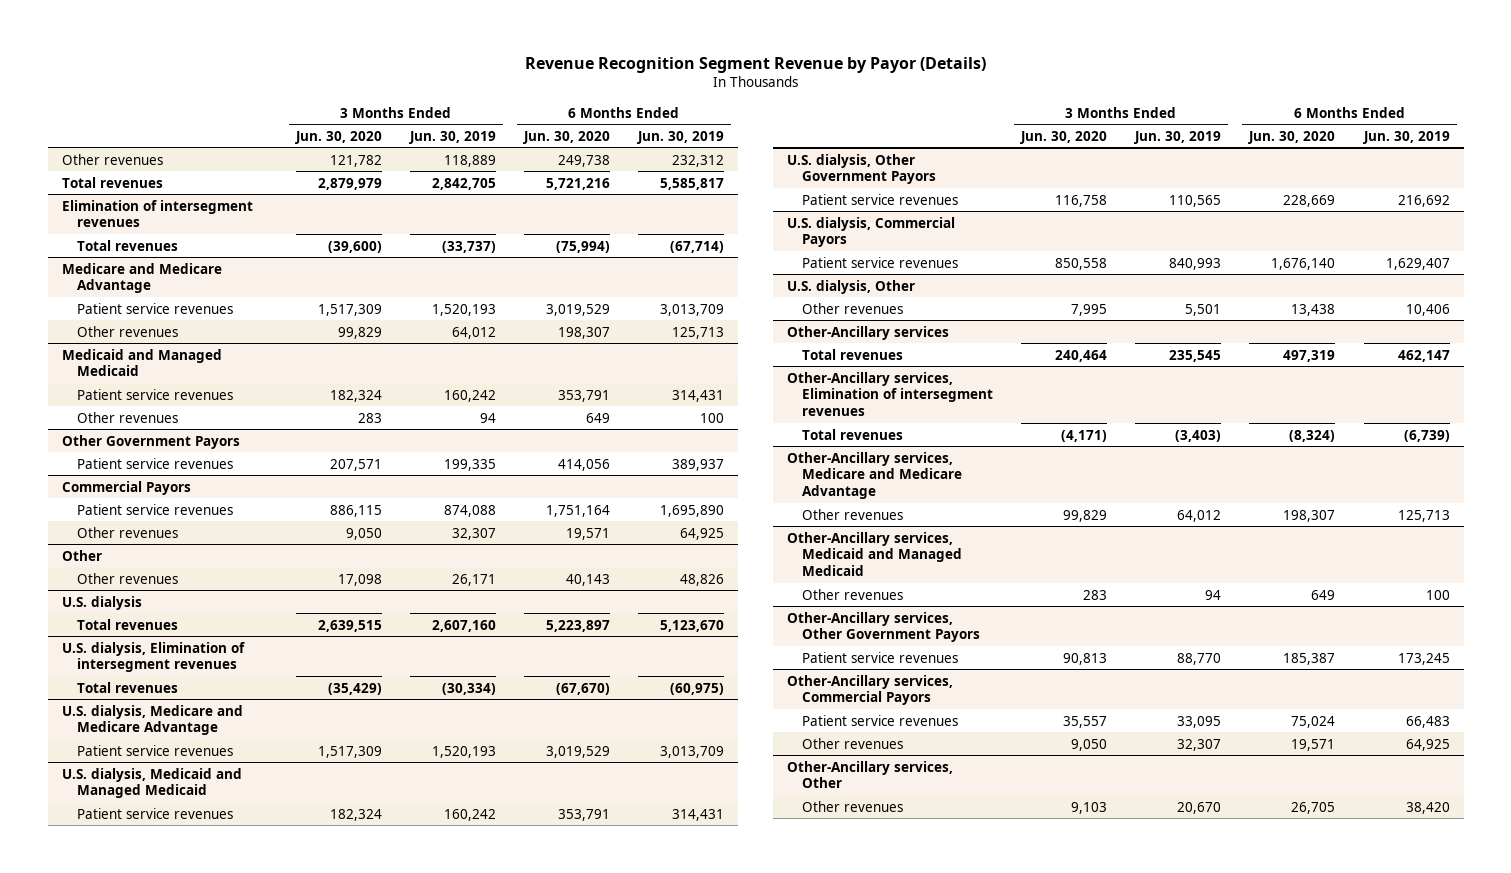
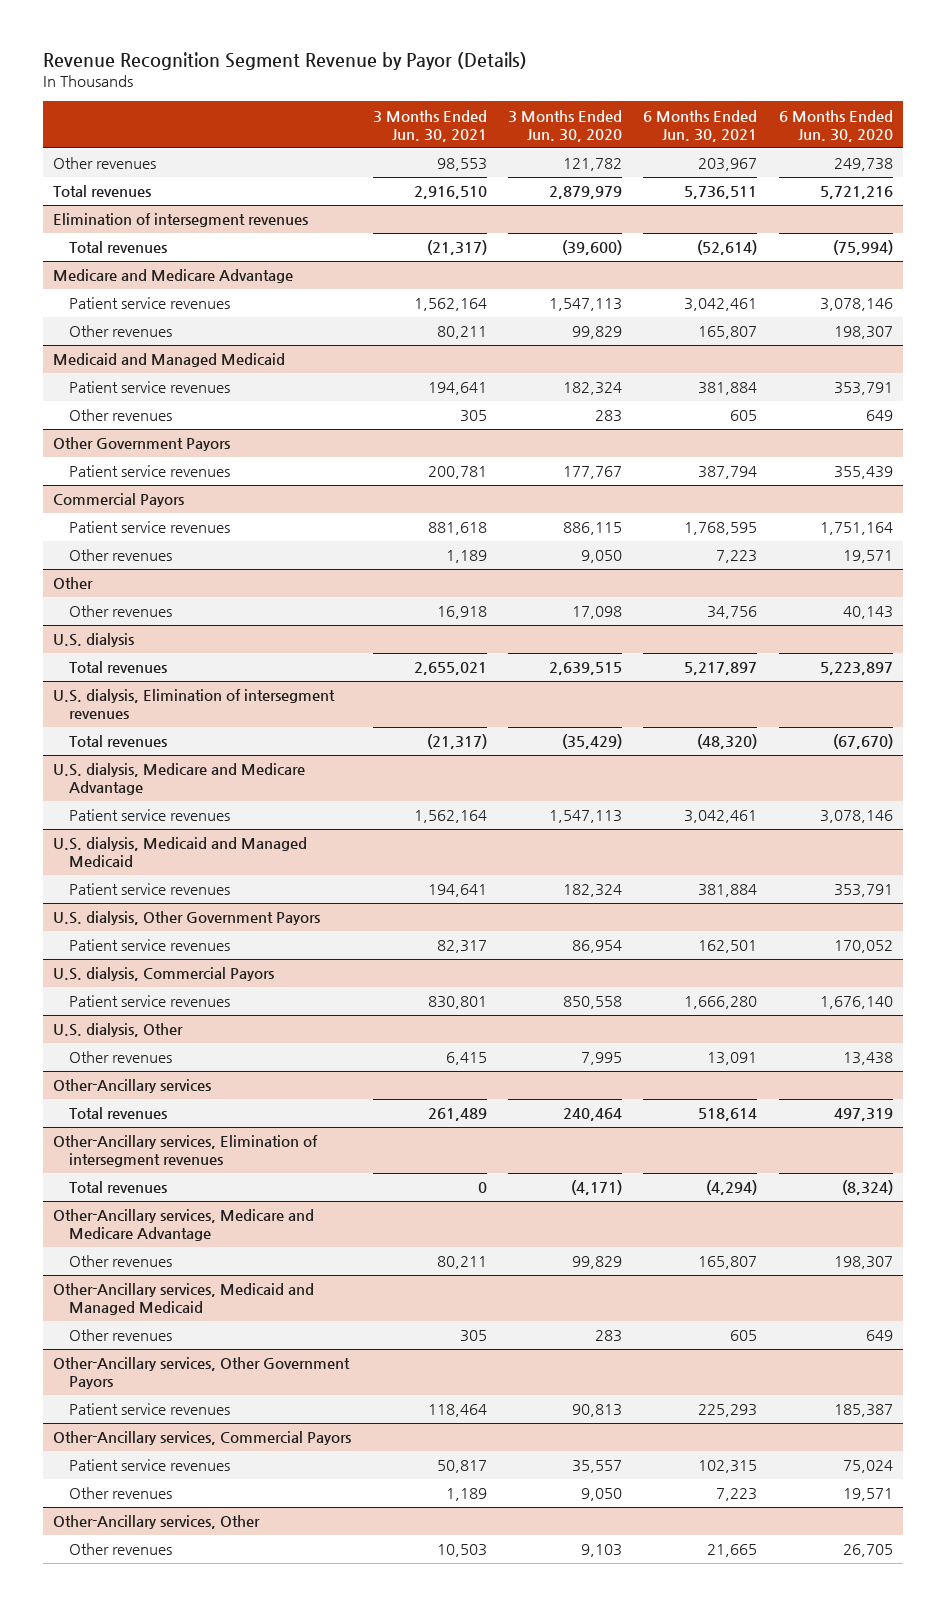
[409,130,497,144] Jun. 30, 2019 -> none
[637,130,725,144] Jun. 30, 2019 -> none
none -> [372,109,487,142] 3 Months Ended Jun. 30, 2021
none -> [643,109,758,142] 6 Months Ended Jun. 30, 2021
[318,303,383,316] 1,517,309 -> [548,298,622,312] 1,547,113
[546,303,611,316] 3,019,529 -> [819,298,893,312] 3,078,146
[330,458,383,471] 207,571 -> [562,466,622,480] 177,767
[558,458,611,471] 414,056 -> [833,466,893,480] 355,439
[318,745,383,758] 1,517,309 -> [548,810,622,824] 1,547,113
[546,745,611,758] 3,019,529 -> [819,810,893,824] 3,078,146
[1055,194,1108,207] 116,758 -> [571,940,622,954] 86,954
[1283,194,1336,207] 228,669 -> [833,940,893,954] 170,052

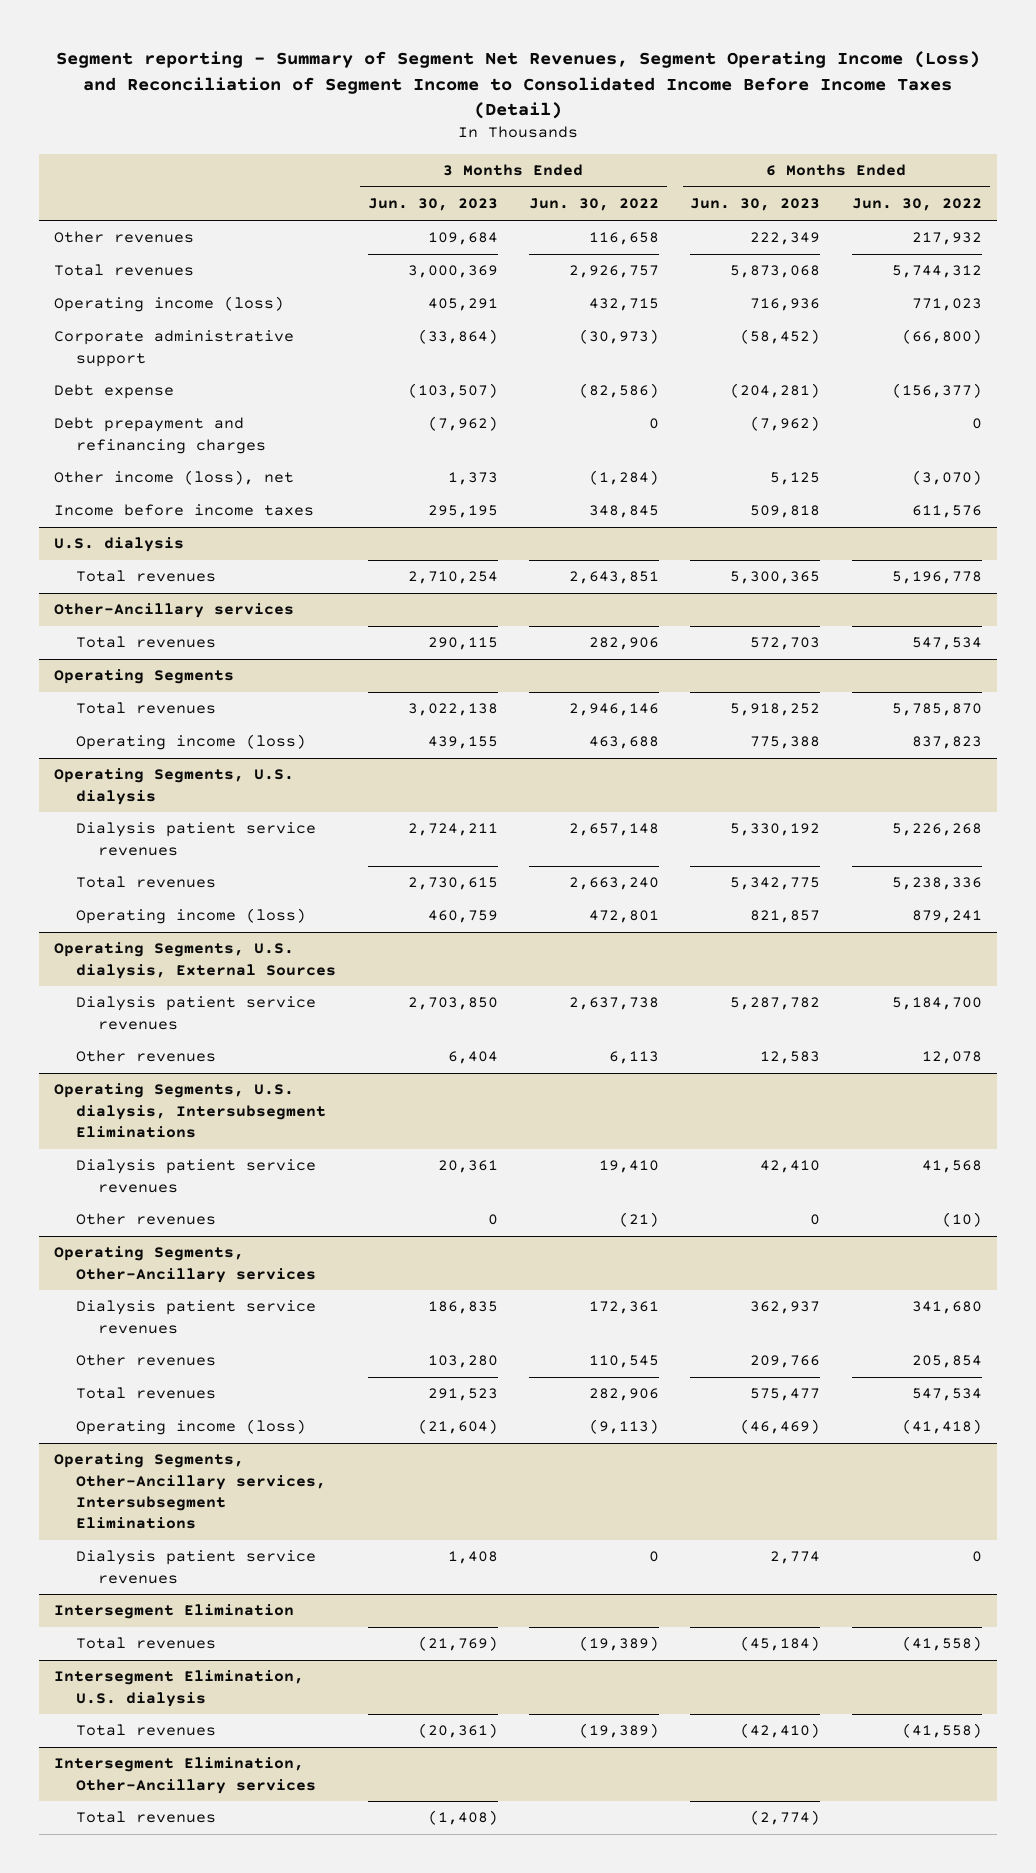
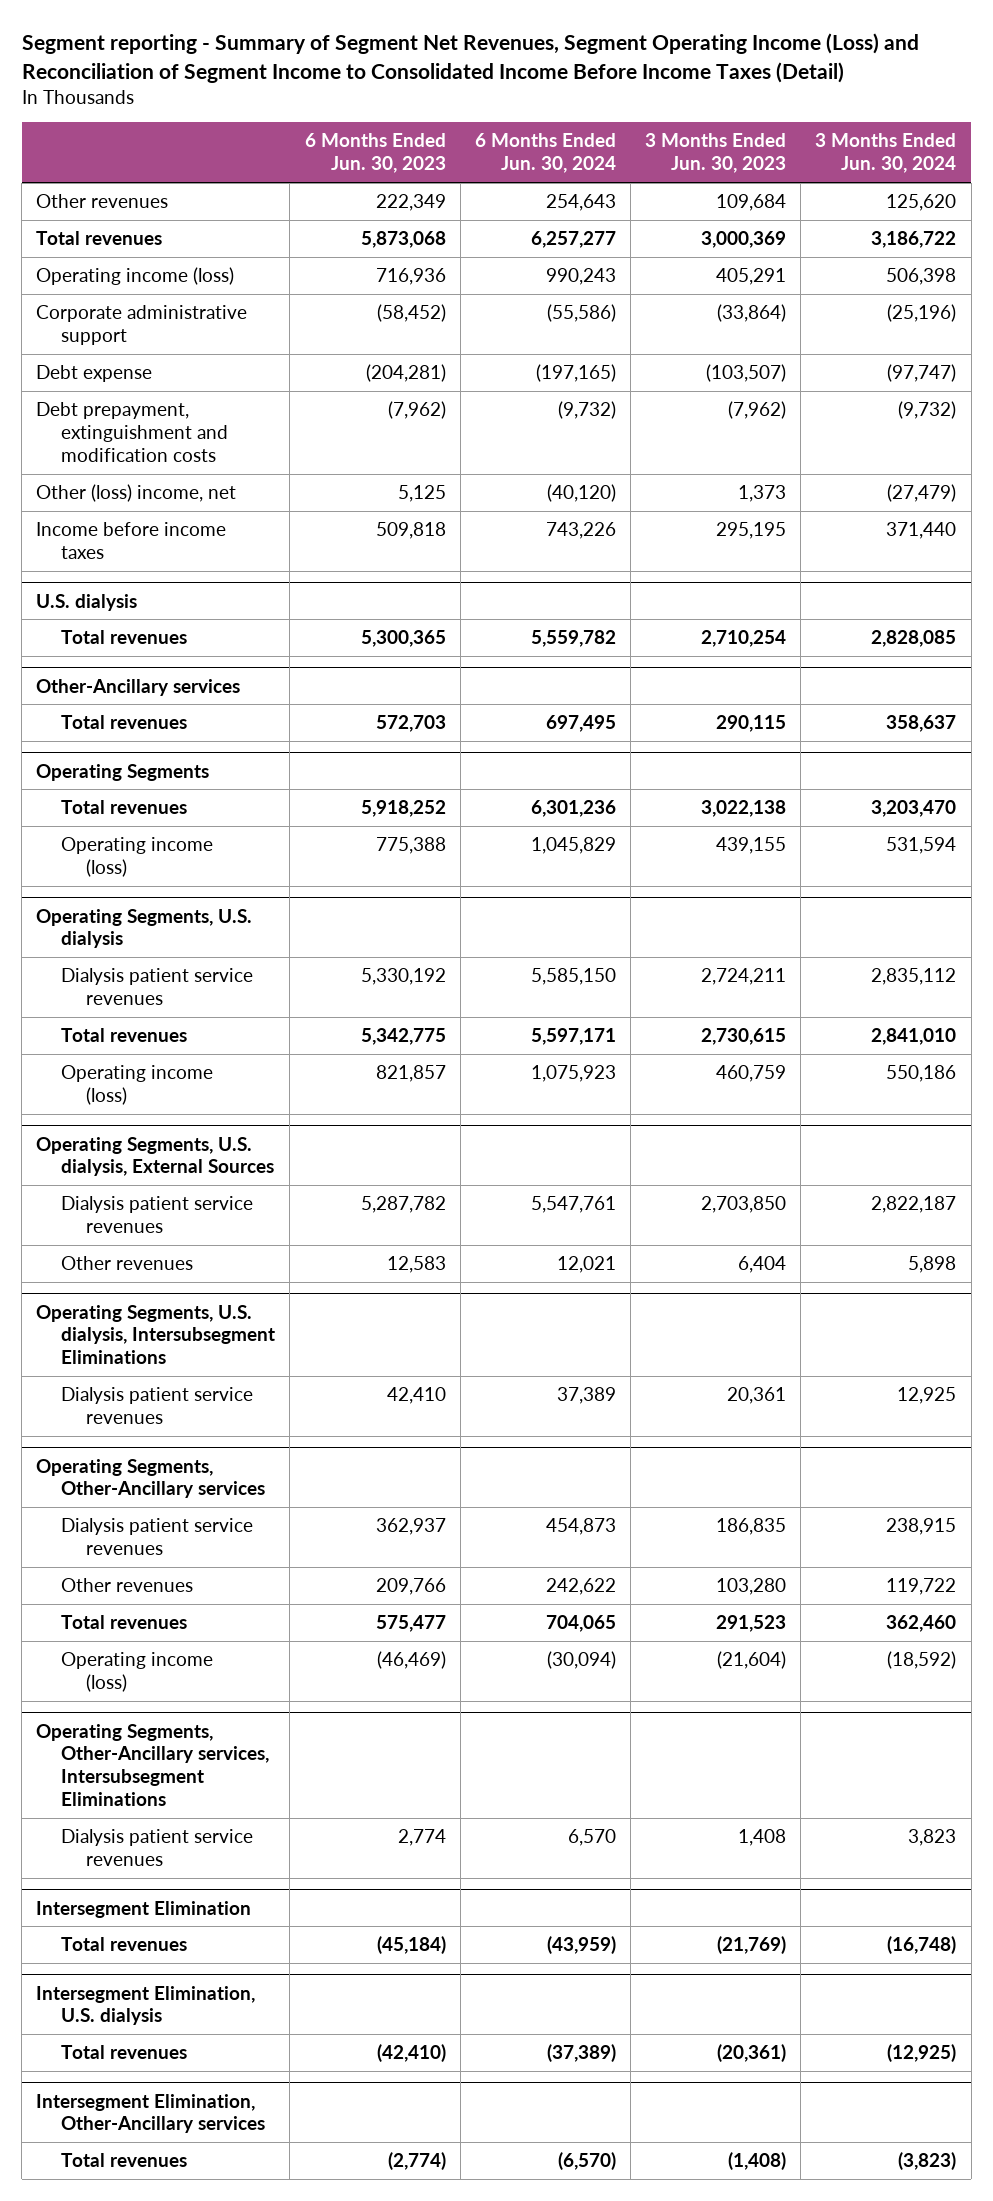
[529,198,660,212] Jun. 30, 2022 -> none
[851,198,982,212] Jun. 30, 2022 -> none
none -> [474,133,616,174] 6 Months Ended Jun. 30, 2024
none -> [815,133,957,174] 3 Months Ended Jun. 30, 2024
[54,417,267,454] Debt prepayment and refinancing charges -> [36,402,229,462] Debt prepayment, extinguishment and modification costs
[54,470,295,486] Other income (loss), net -> [36,484,237,503] Other (loss) income, net
[76,1213,217,1226] Other revenues -> none

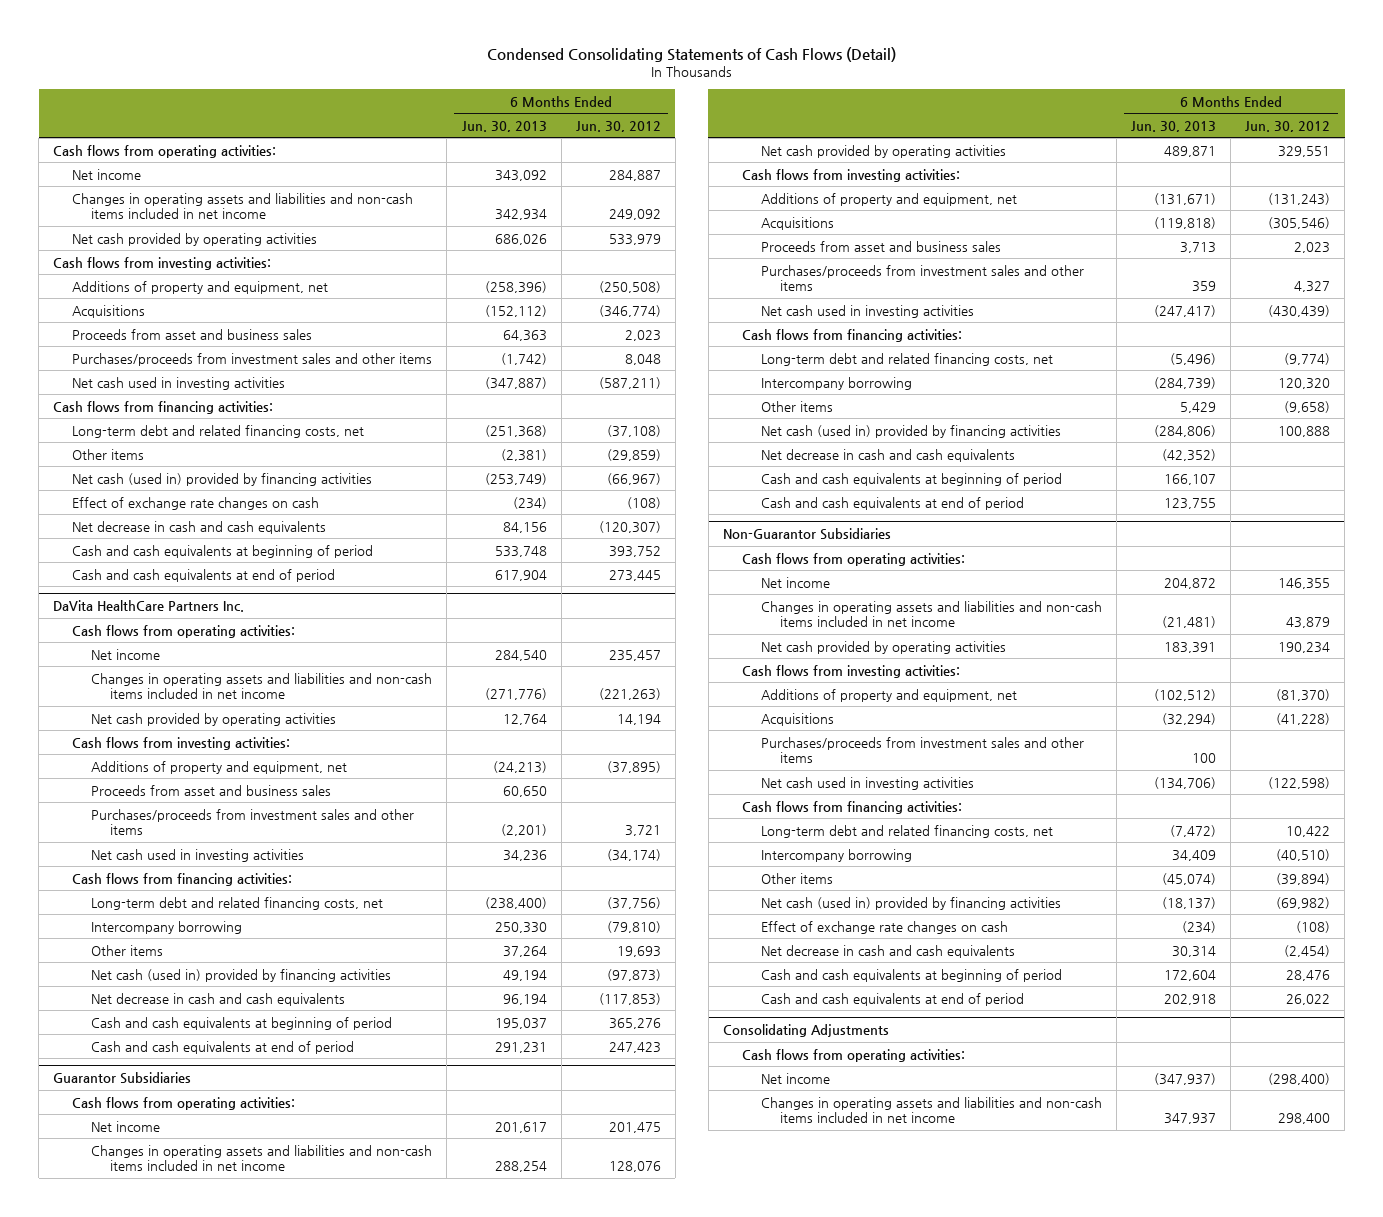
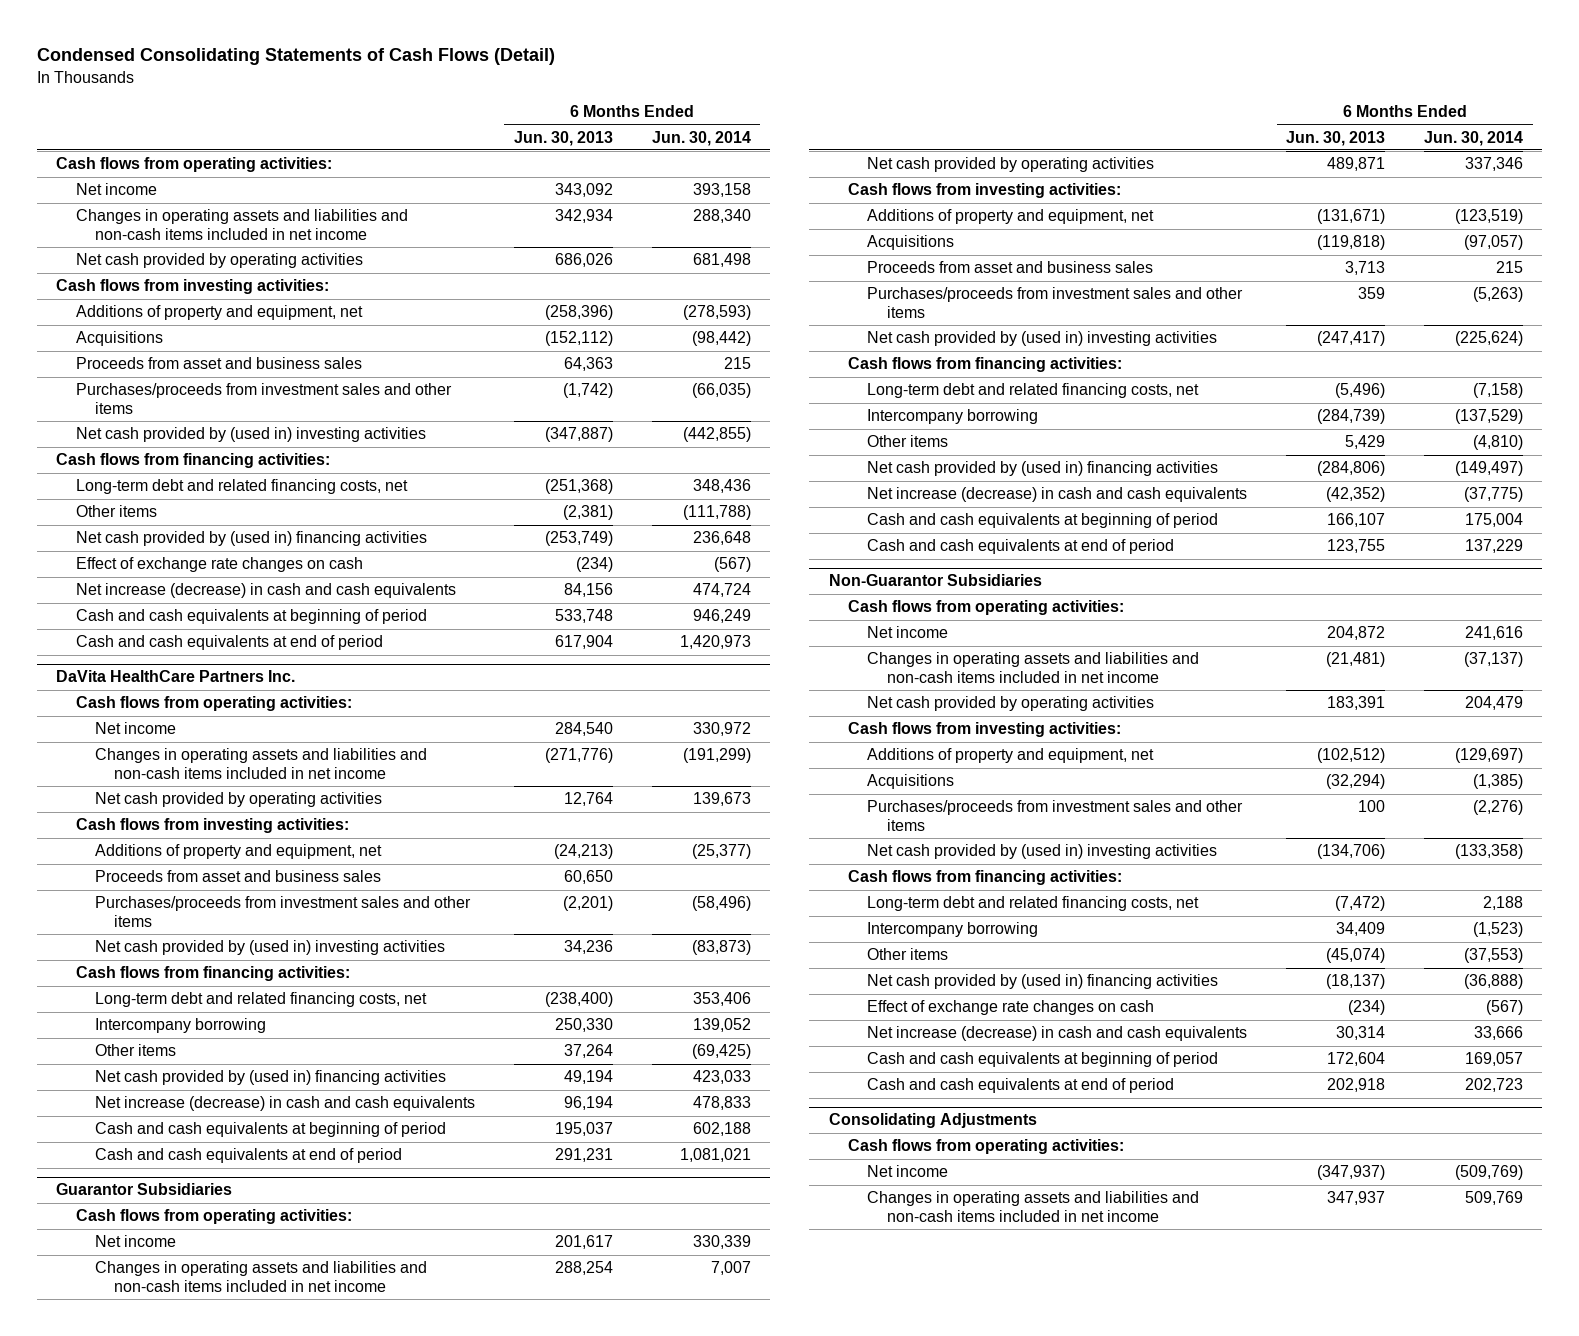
[575,120,661,132] Jun. 30, 2012 -> none
none -> [651,130,751,146] Jun. 30, 2014
[72,376,286,390] Net cash used in investing activities -> [75,427,426,443] Net cash provided by (used in) investing activities
[72,472,373,486] Net cash (used in) provided by financing activities -> [75,531,427,547] Net cash provided by (used in) financing activities
[72,520,327,534] Net decrease in cash and cash equivalents -> [75,583,456,599] Net increase (decrease) in cash and cash equivalents
[91,848,305,862] Net cash used in investing activities -> [94,940,445,956] Net cash provided by (used in) investing activities
[91,968,392,982] Net cash (used in) provided by financing activities -> [94,1070,446,1086] Net cash provided by (used in) financing activities
[91,992,346,1006] Net decrease in cash and cash equivalents -> [94,1096,475,1112] Net increase (decrease) in cash and cash equivalents
[760,304,974,318] Net cash used in investing activities -> [867,331,1218,347] Net cash provided by (used in) investing activities
[760,424,1061,438] Net cash (used in) provided by financing activities -> [867,461,1219,477] Net cash provided by (used in) financing activities
[760,448,1015,462] Net decrease in cash and cash equivalents -> [867,487,1248,503] Net increase (decrease) in cash and cash equivalents
[760,776,974,790] Net cash used in investing activities -> [867,844,1218,860] Net cash provided by (used in) investing activities
[760,896,1061,910] Net cash (used in) provided by financing activities -> [867,974,1219,990] Net cash provided by (used in) financing activities
[760,944,1015,958] Net decrease in cash and cash equivalents -> [867,1026,1248,1042] Net increase (decrease) in cash and cash equivalents

